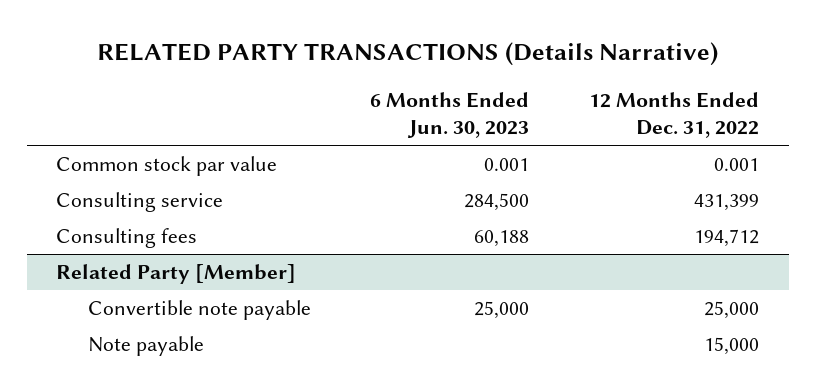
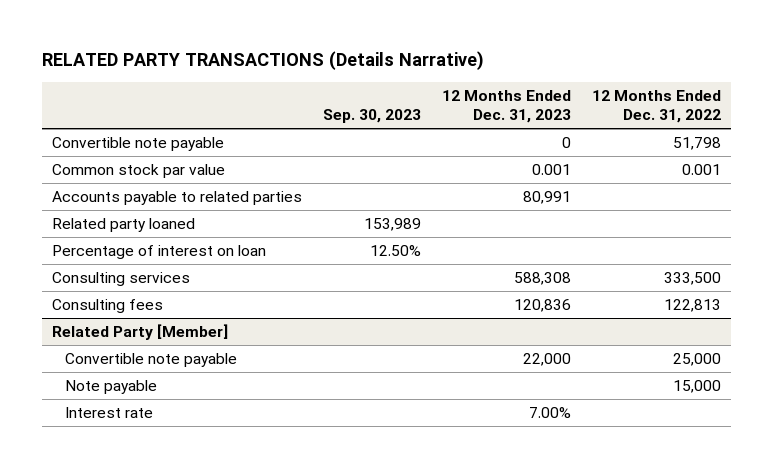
[370,91,530,139] 6 Months Ended Jun. 30, 2023 -> none
none -> [323,109,422,124] Sep. 30, 2023
none -> [441,89,571,124] 12 Months Ended Dec. 31, 2023
none -> [52,136,225,151] Convertible note payable
none -> [52,190,303,205] Accounts payable to related parties
none -> [52,217,196,232] Related party loaned
none -> [52,244,267,259] Percentage of interest on loan
[56,191,224,212] Consulting service -> [52,271,191,286] Consulting services
[694,193,760,211] 431,399 -> [663,271,721,285] 333,500
[694,228,760,247] 194,712 -> [663,298,721,312] 122,813
none -> [65,406,154,418] Interest rate

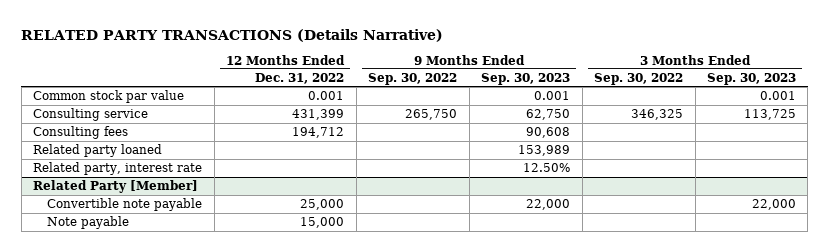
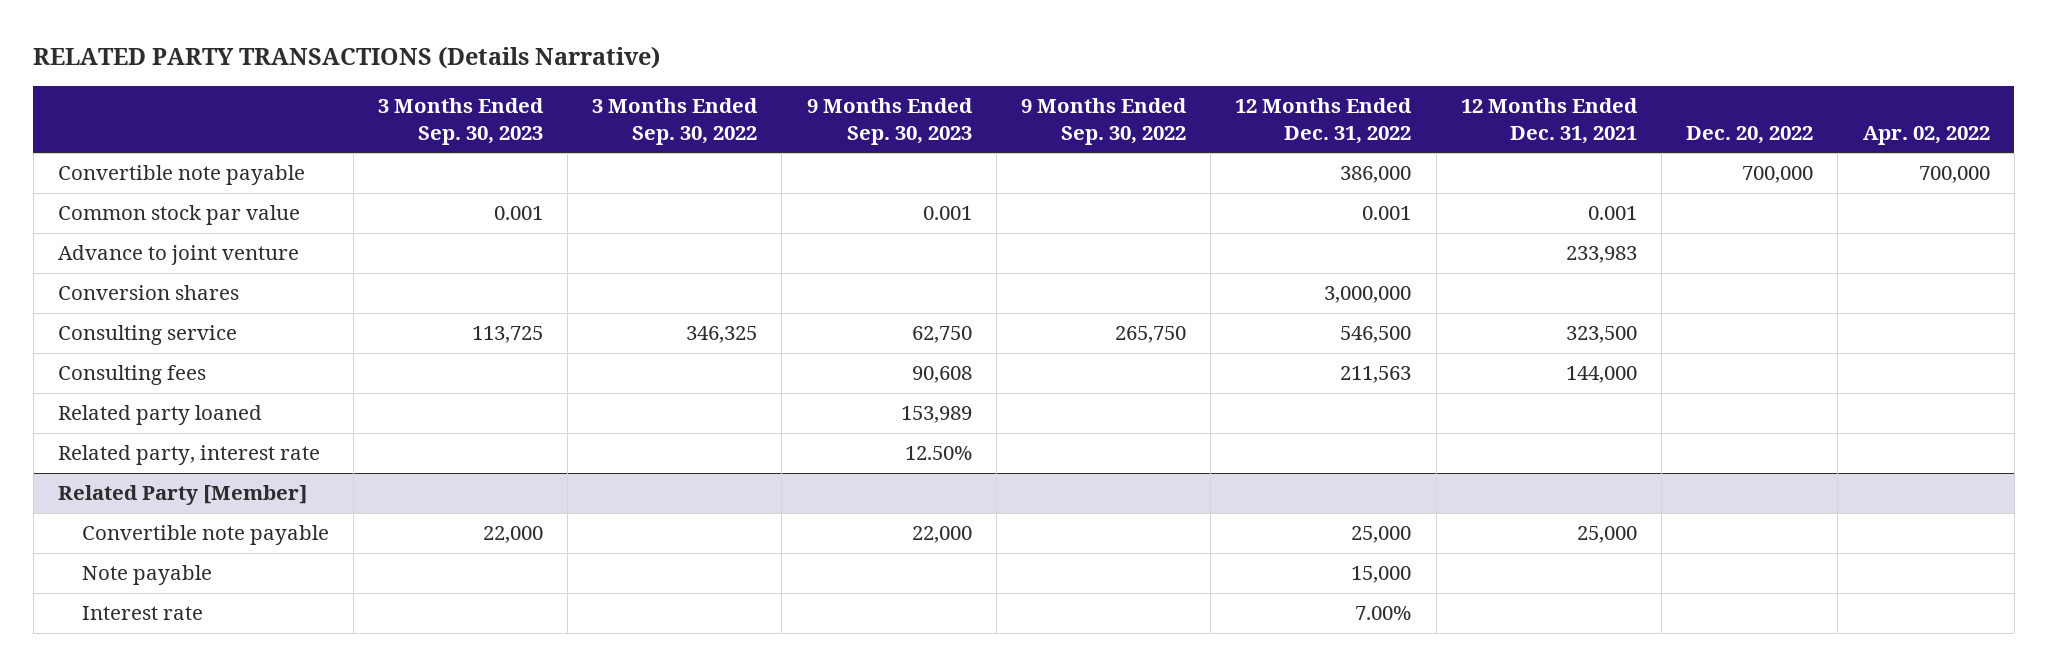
none -> [1460,98,1638,144] 12 Months Ended Dec. 31, 2021
none -> [1686,125,1814,144] Dec. 20, 2022
none -> [1862,125,1990,145] Apr. 02, 2022
none -> [58,165,306,186] Convertible note payable
none -> [58,245,300,266] Advance to joint venture
none -> [58,285,240,301] Conversion shares
[292,109,345,121] 431,399 -> [1340,326,1412,344] 546,500
[292,127,345,139] 194,712 -> [1340,366,1412,384] 211,563
none -> [81,606,203,621] Interest rate

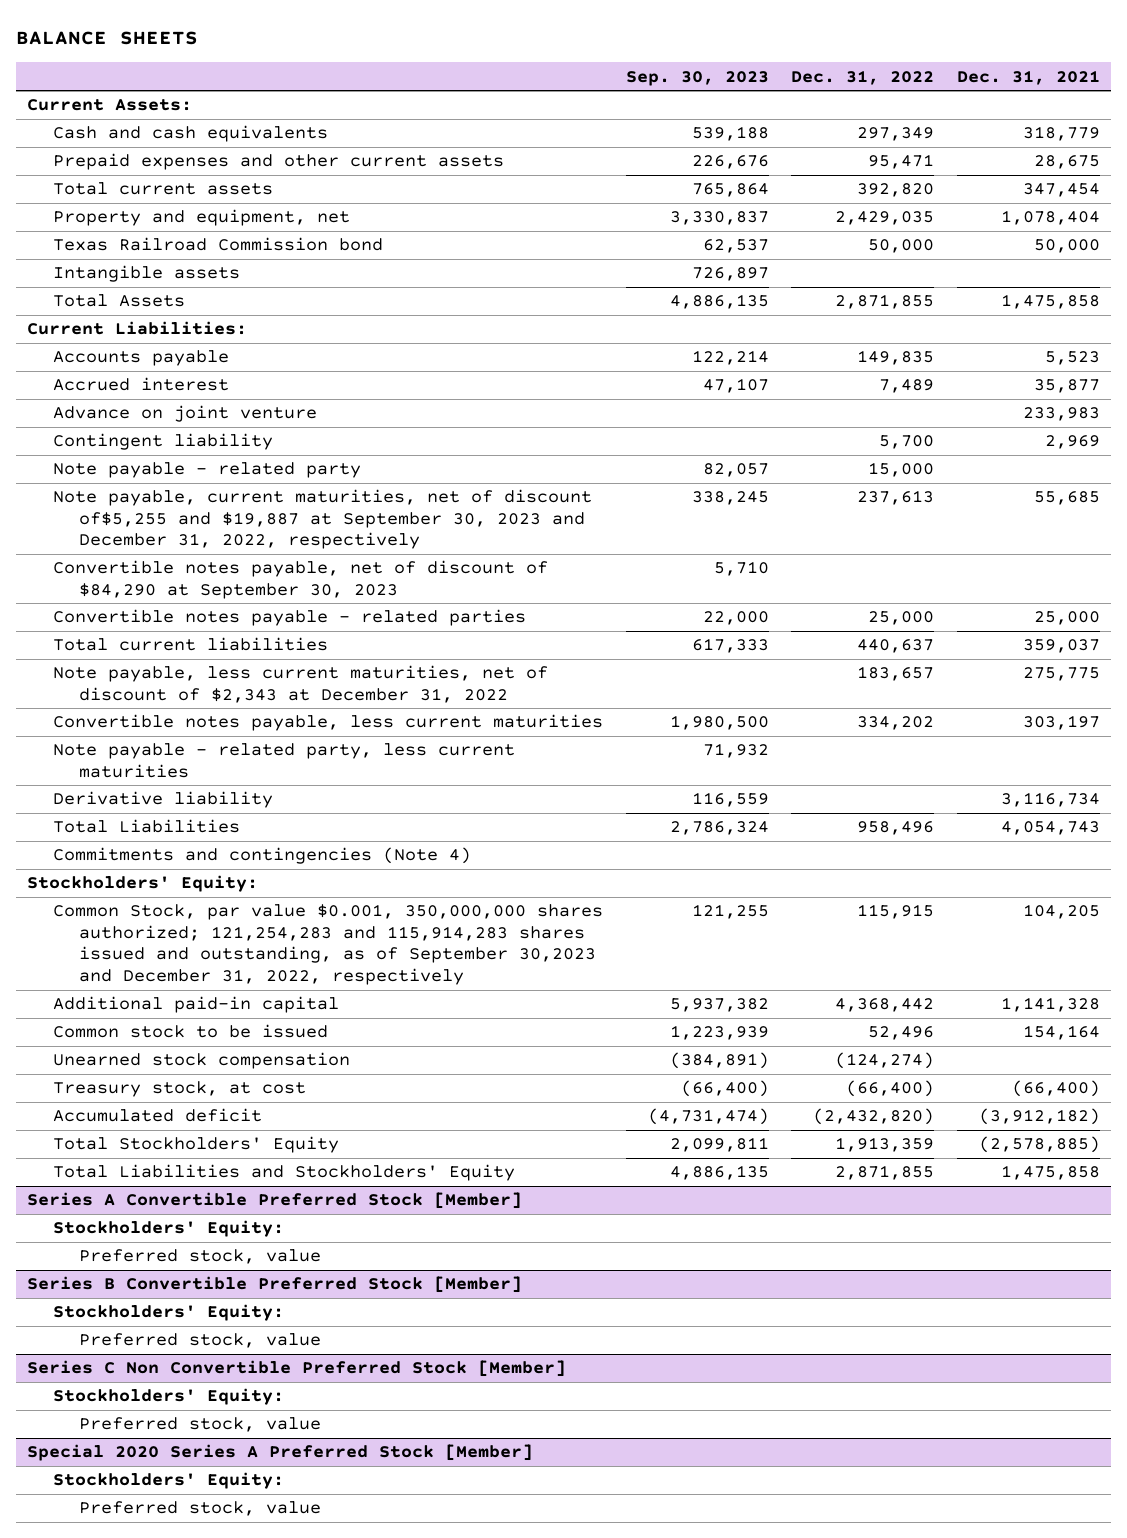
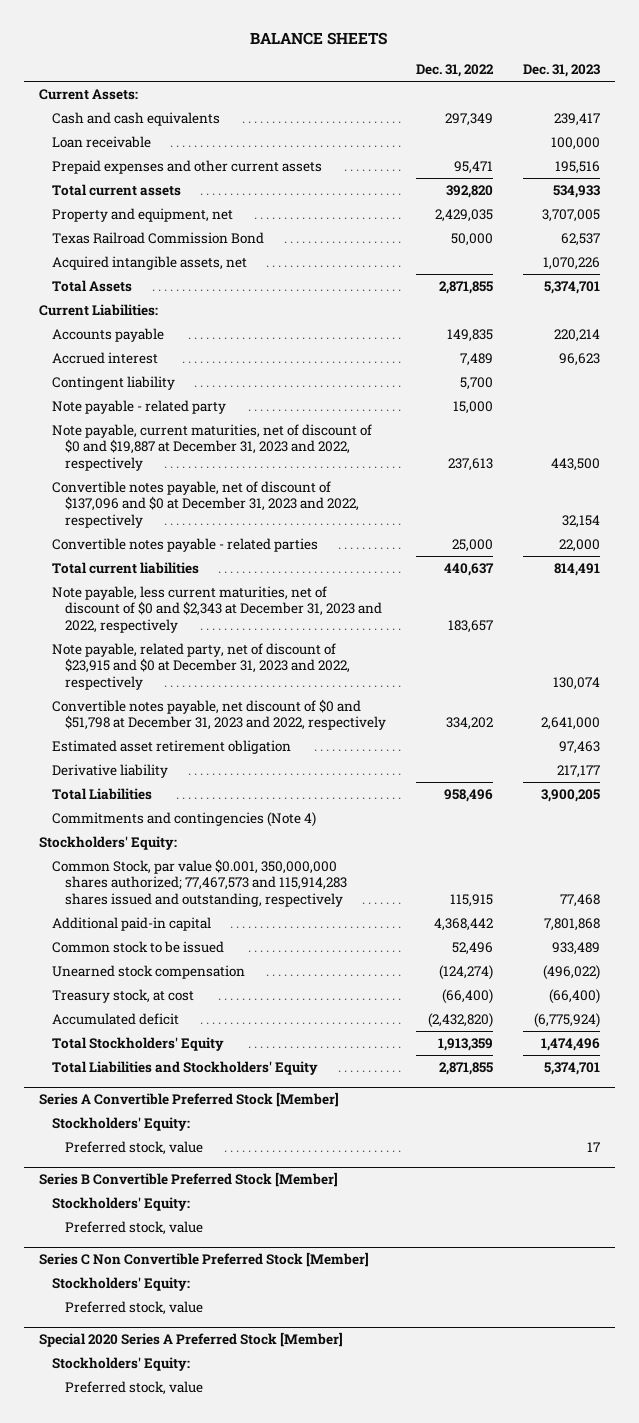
[625,70,769,86] Sep. 30, 2023 -> none
[956,69,1100,85] Dec. 31, 2021 -> none
none -> [522,64,600,78] Dec. 31, 2023
none -> [51,135,151,148] Loan receivable
[53,237,384,252] Texas Railroad Commission bond -> [51,231,264,244] Texas Railroad Commission Bond
[53,265,241,283] Intangible assets -> [51,255,247,270] Acquired intangible assets, net
[53,405,318,423] Advance on joint venture -> none
[53,489,593,550] Note payable, current maturities, net of discount of$5,255 and $19,887 at September 30, 2023 and December 31, 2022, respectively -> [51,423,372,471] Note payable, current maturities, net of discount of $0 and $19,887 at December 31, 2023 and 2022, respectively
[53,560,549,599] Convertible notes payable, net of discount of $84,290 at September 30, 2023 -> [51,480,359,528] Convertible notes payable, net of discount of $137,096 and $0 at December 31, 2023 and 2022, respectively
[53,743,516,778] Note payable - related party, less current maturities -> none
[53,665,549,703] Note payable, less current maturities, net of discount of $2,343 at December 31, 2022 -> [51,585,382,633] Note payable, less current maturities, net of discount of $0 and $2,343 at December 31, 2023 and 2022, respectively
none -> [51,642,350,690] Note payable, related party, net of discount of $23,915 and $0 at December 31, 2023 and 2022, respectively
[53,714,604,732] Convertible notes payable, less current maturities -> [51,698,386,731] Convertible notes payable, net discount of $0 and $51,798 at December 31, 2023 and 2022, respectively
none -> [51,739,291,754] Estimated asset retirement obligation
[53,904,604,986] Common Stock, par value $0.001, 350,000,000 shares authorized; 121,254,283 and 115,914,283 shares issued and outstanding, as of September 30,2023 and December 31, 2022, respectively -> [51,858,347,907] Common Stock, par value $0.001, 350,000,000 shares authorized; 77,467,573 and 115,914,283 shares issued and outstanding, respectively

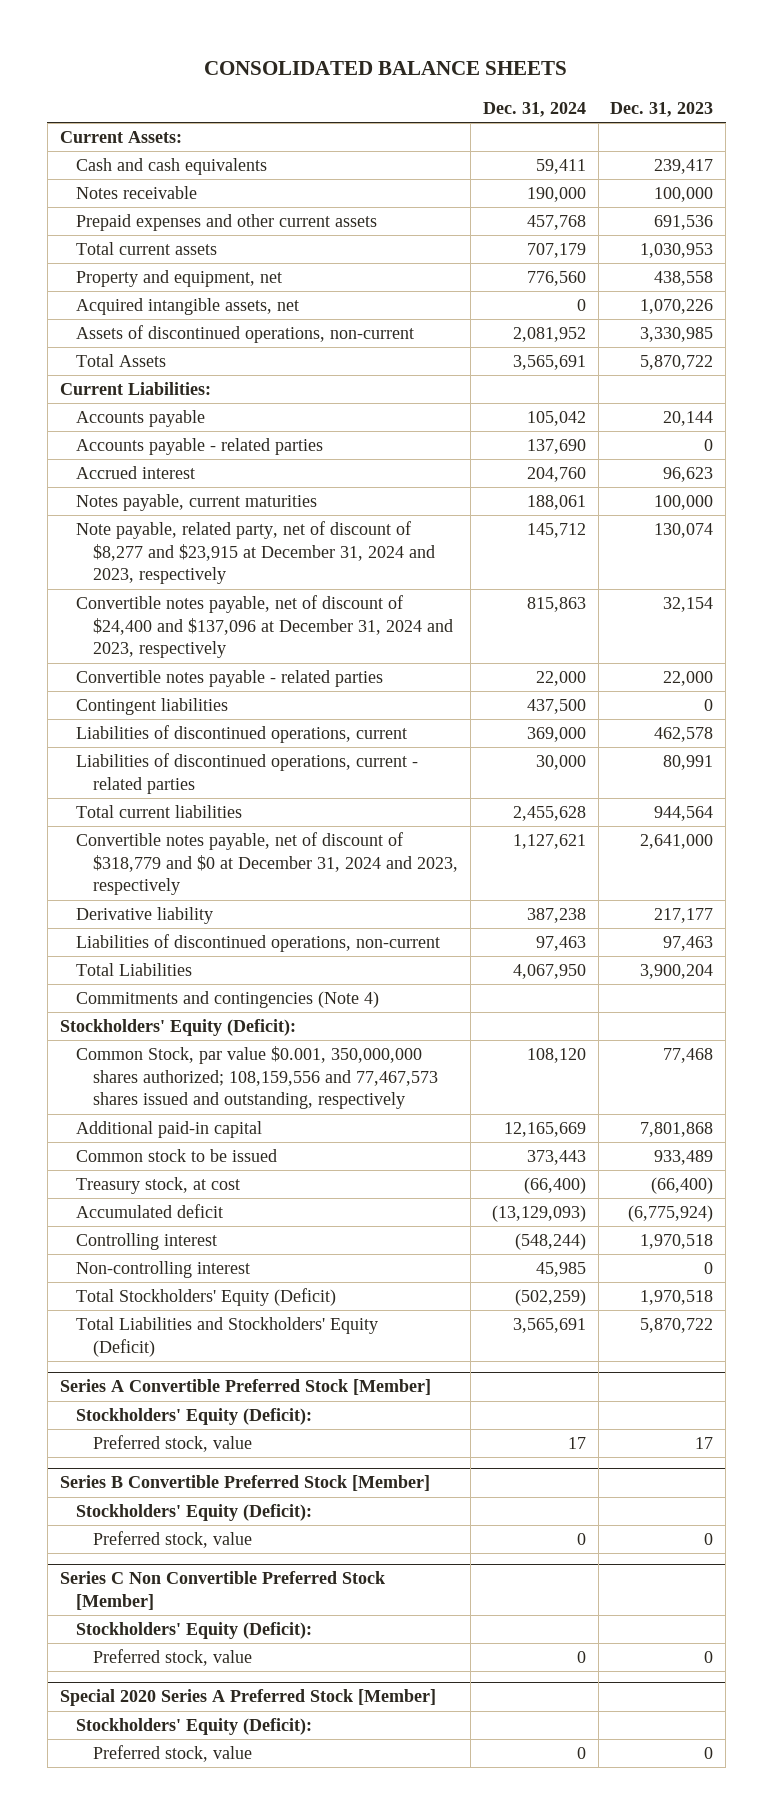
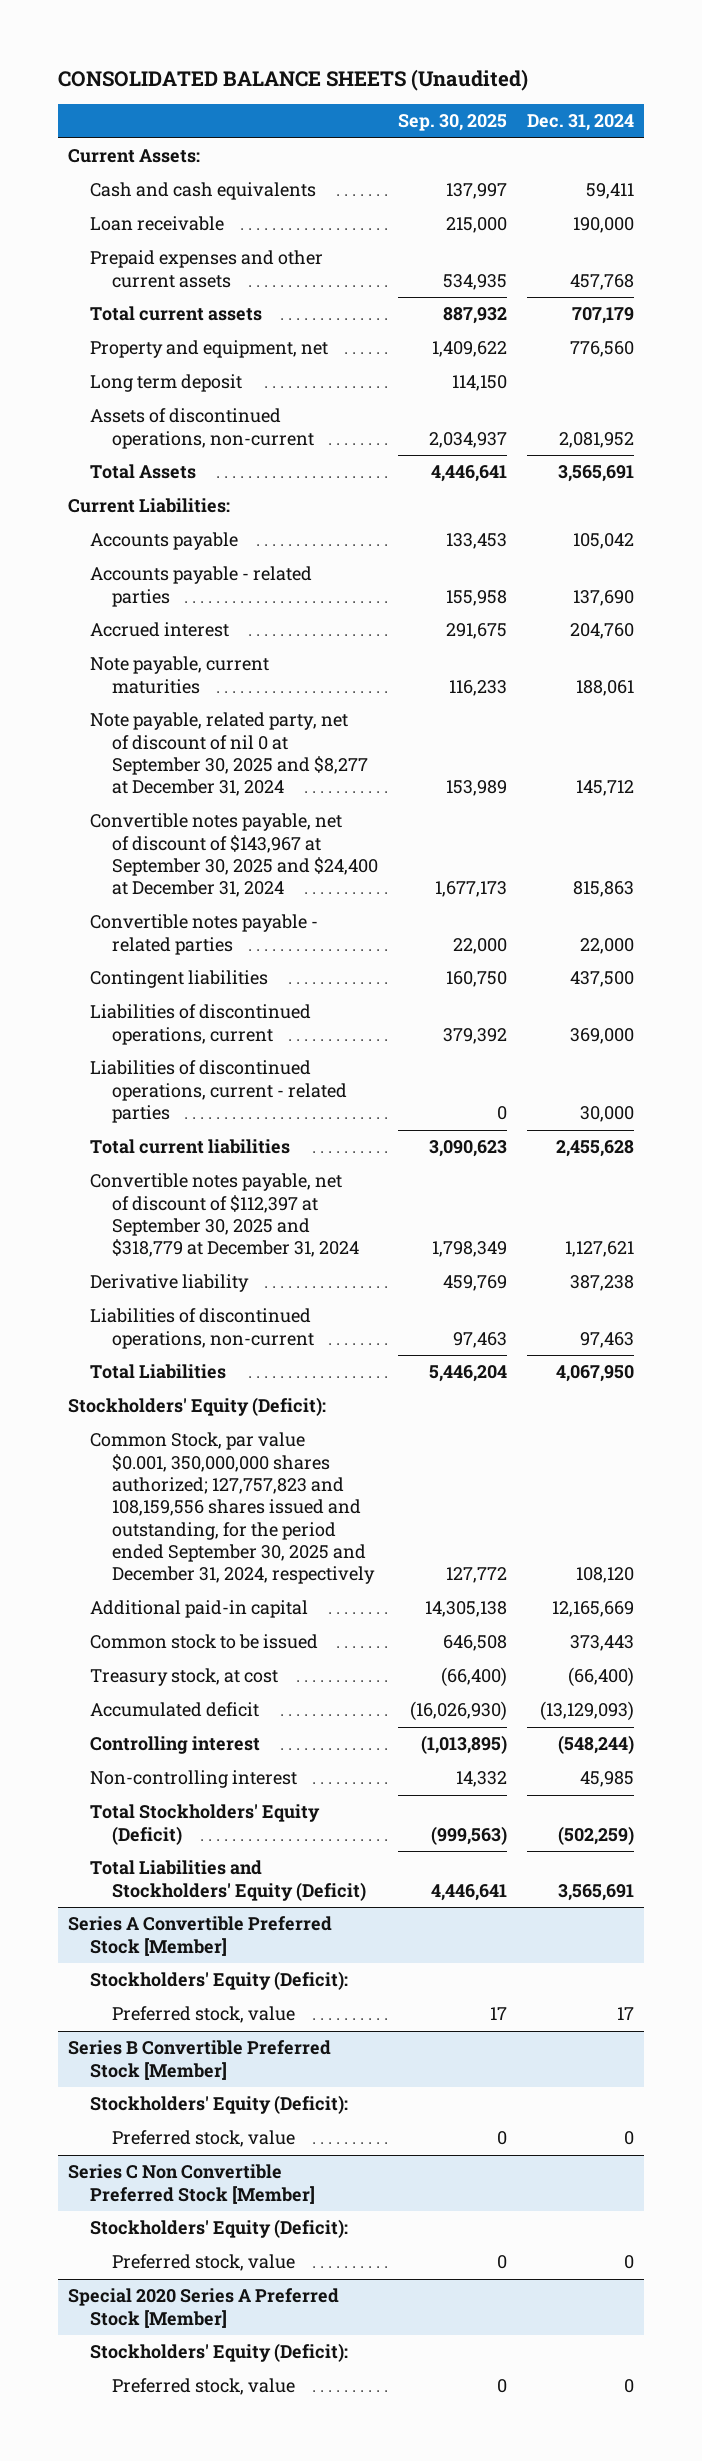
[204,61,568,76] CONSOLIDATED BALANCE SHEETS -> [58,68,529,91] CONSOLIDATED BALANCE SHEETS (Unaudited)
[610,101,714,117] Dec. 31, 2023 -> none
none -> [398,113,508,131] Sep. 30, 2025
[76,186,198,200] Notes receivable -> [90,216,225,232] Loan receivable
[76,298,300,316] Acquired intangible assets, net -> none
none -> [90,374,243,393] Long term deposit
[76,494,318,512] Notes payable, current maturities -> [90,656,270,694] Note payable, current maturities
[76,521,436,585] Note payable, related party, net of discount of $8,277 and $23,915 at December 31, 2024 and 2023, respectively -> [90,712,369,797] Note payable, related party, net of discount of nil 0 at September 30, 2025 and $8,277 at December 31, 2024
[76,595,454,659] Convertible notes payable, net of discount of $24,400 and $137,096 at December 31, 2024 and 2023, respectively -> [90,813,379,898] Convertible notes payable, net of discount of $143,967 at September 30, 2025 and $24,400 at December 31, 2024
[76,832,459,896] Convertible notes payable, net of discount of $318,779 and $0 at December 31, 2024 and 2023, respectively -> [90,1173,360,1258] Convertible notes payable, net of discount of $112,397 at September 30, 2025 and $318,779 at December 31, 2024
[76,991,380,1009] Commitments and contingencies (Note 4) -> none
[76,1046,439,1110] Common Stock, par value $0.001, 350,000,000 shares authorized; 108,159,556 and 77,467,573 shares issued and outstanding, respectively -> [90,1432,376,1585] Common Stock, par value $0.001, 350,000,000 shares authorized; 127,757,823 and 108,159,556 shares issued and outstanding, for the period ended September 30, 2025 and December 31, 2024, respectively

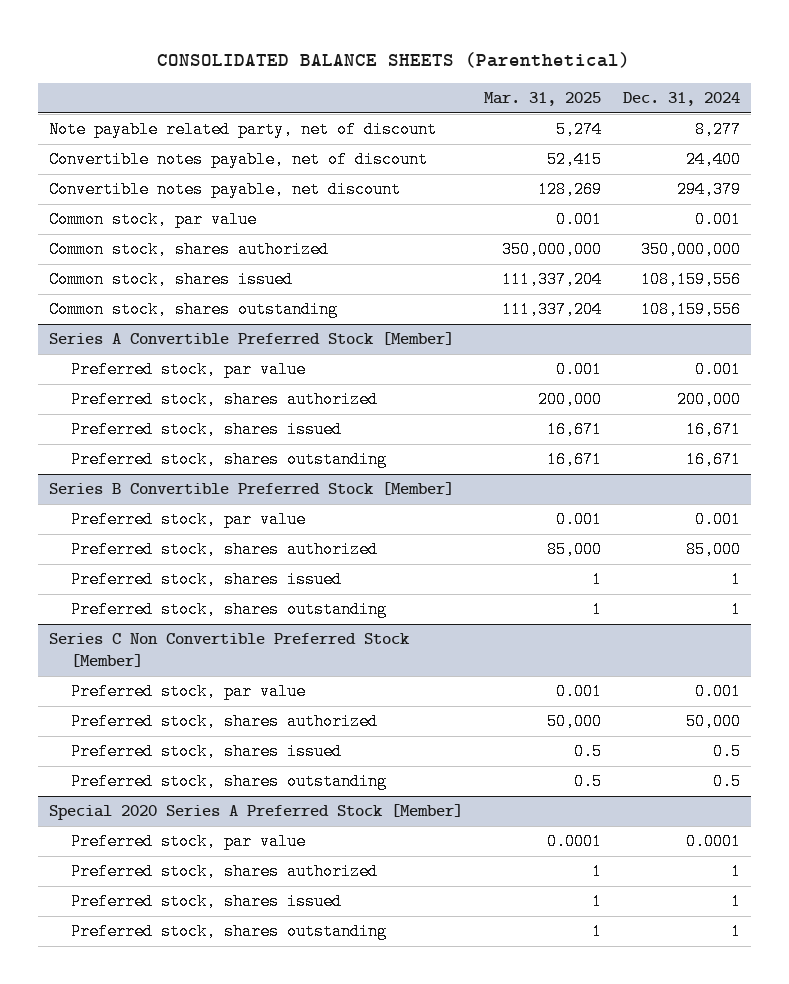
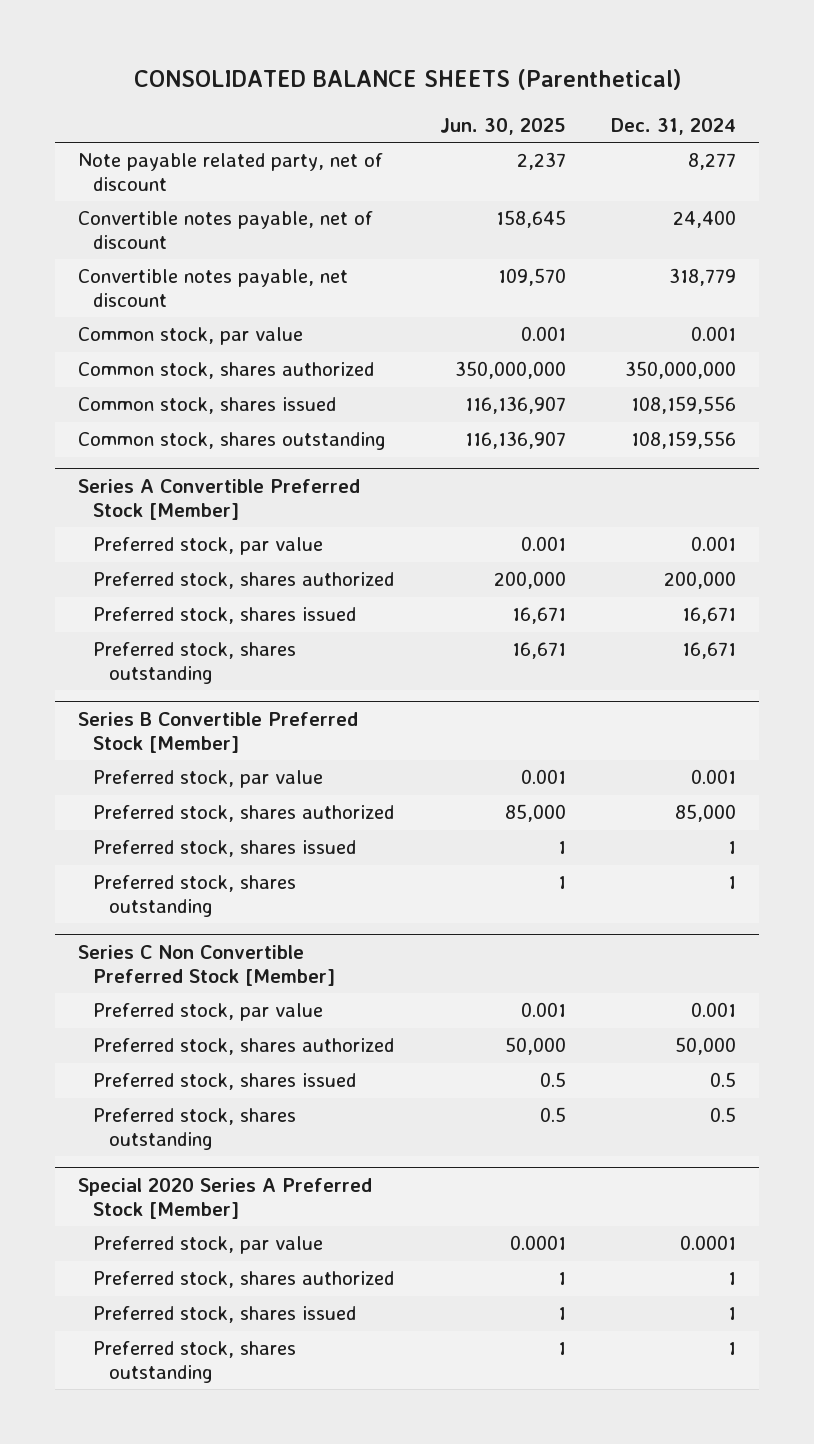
[484,92,602,107] Mar. 31, 2025 -> none
none -> [439,117,566,135] Jun. 30, 2025
[676,181,741,199] 294,379 -> [669,268,737,287] 318,779

